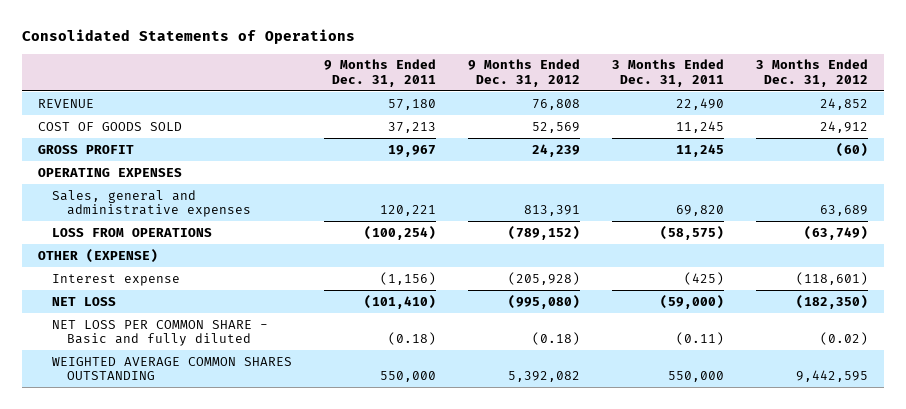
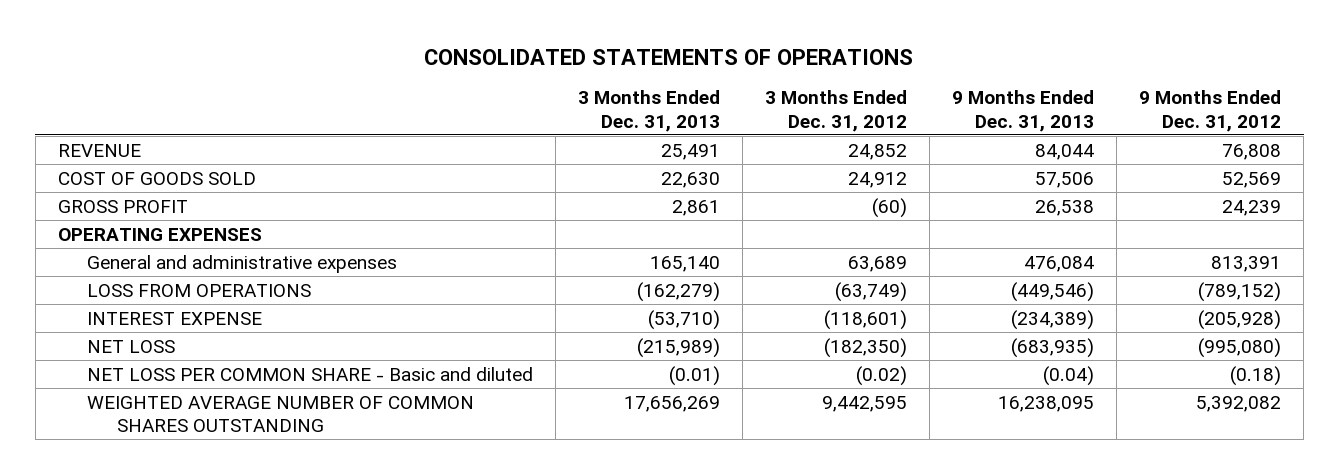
[22,29,356,45] Consolidated Statements of Operations -> [424,48,914,65] CONSOLIDATED STATEMENTS OF OPERATIONS
[324,59,437,87] 9 Months Ended Dec. 31, 2011 -> none
[612,59,725,87] 3 Months Ended Dec. 31, 2011 -> none
none -> [578,90,721,132] 3 Months Ended Dec. 31, 2013
none -> [952,90,1095,132] 9 Months Ended Dec. 31, 2013
[52,189,251,218] Sales, general and administrative expenses -> [87,254,398,273] General and administrative expenses
[38,248,159,263] OTHER (EXPENSE) -> none
[52,273,181,286] Interest expense -> [87,311,263,325] INTEREST EXPENSE
[52,319,269,347] NET LOSS PER COMMON SHARE - Basic and fully diluted -> [87,366,534,381] NET LOSS PER COMMON SHARE - Basic and diluted
[52,356,293,381] WEIGHTED AVERAGE COMMON SHARES OUTSTANDING -> [87,395,475,432] WEIGHTED AVERAGE NUMBER OF COMMON SHARES OUTSTANDING

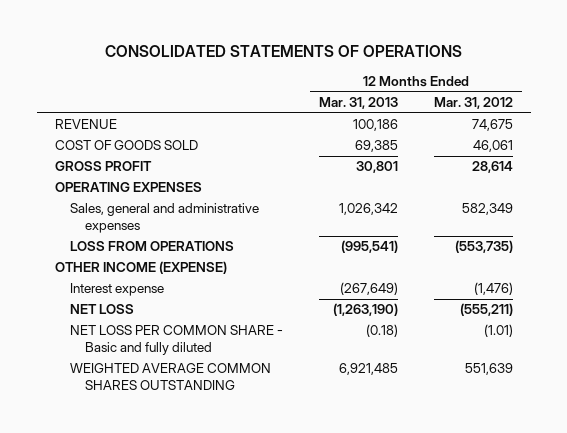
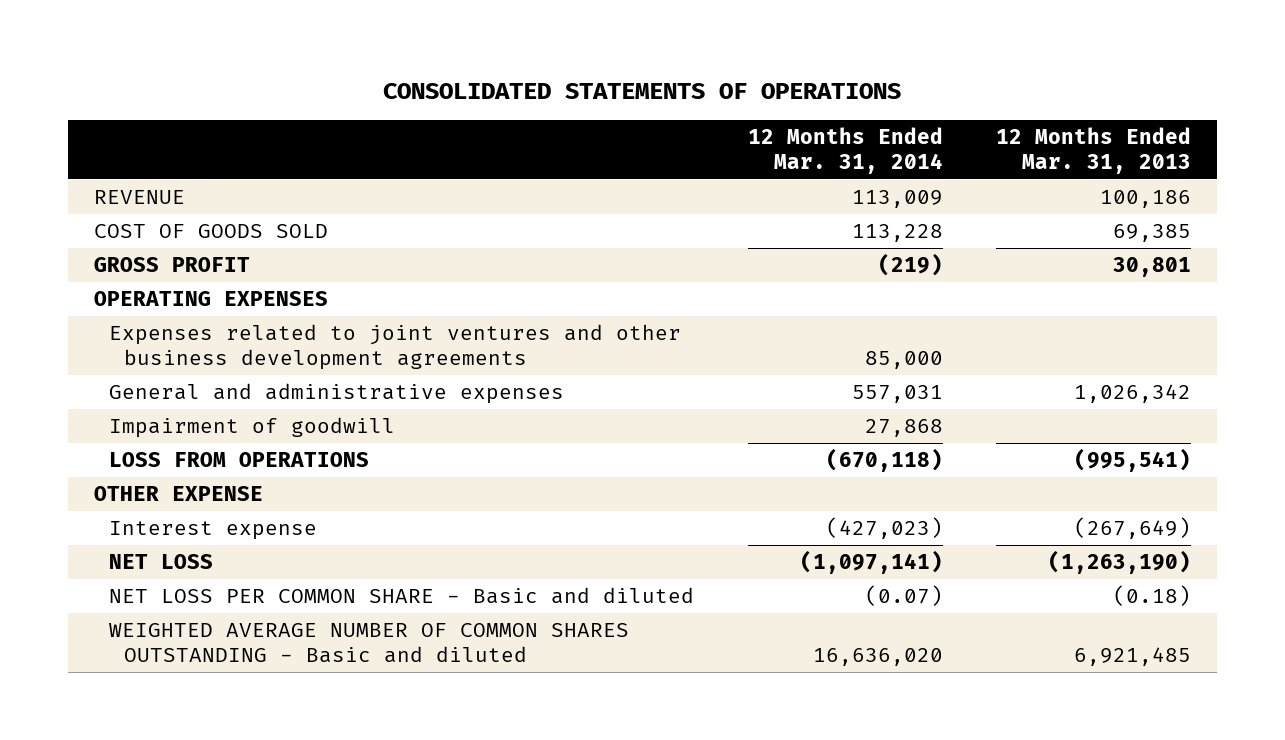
[433,97,513,110] Mar. 31, 2012 -> none
none -> [747,126,943,174] 12 Months Ended Mar. 31, 2014
none -> [109,324,682,371] Expenses related to joint ventures and other business development agreements
[70,203,260,233] Sales, general and administrative expenses -> [109,383,565,405] General and administrative expenses
none -> [109,417,396,439] Impairment of goodwill
[54,261,227,275] OTHER INCOME (EXPENSE) -> [94,486,264,502] OTHER EXPENSE
[70,325,284,355] NET LOSS PER COMMON SHARE - Basic and fully diluted -> [109,587,695,605] NET LOSS PER COMMON SHARE - Basic and diluted
[70,363,272,390] WEIGHTED AVERAGE COMMON SHARES OUTSTANDING -> [109,623,630,664] WEIGHTED AVERAGE NUMBER OF COMMON SHARES OUTSTANDING - Basic and diluted

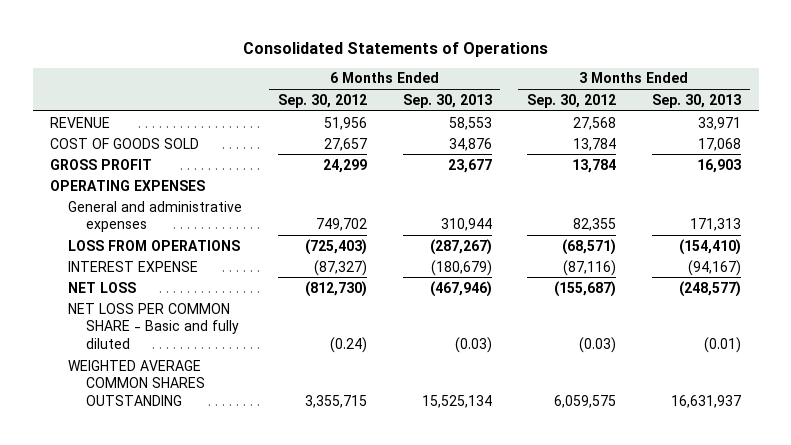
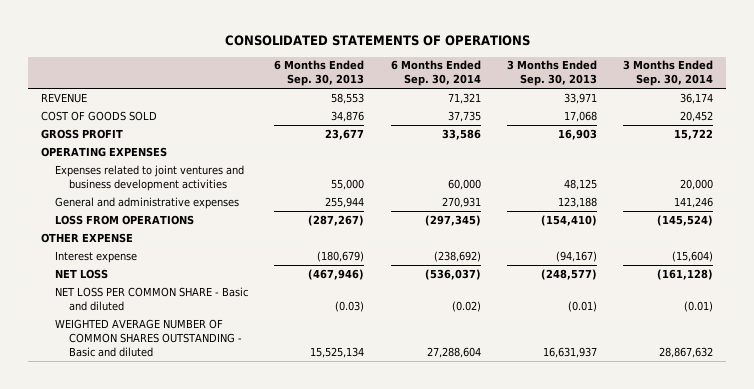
[242,42,548,58] Consolidated Statements of Operations -> [225,35,531,47] CONSOLIDATED STATEMENTS OF OPERATIONS
[277,93,367,108] Sep. 30, 2012 -> none
[527,93,617,108] Sep. 30, 2012 -> none
none -> [390,60,481,87] 6 Months Ended Sep. 30, 2014
none -> [623,60,714,87] 3 Months Ended Sep. 30, 2014
none -> [54,164,244,191] Expenses related to joint ventures and business development activities
[440,218,492,232] 310,944 -> [325,196,365,208] 255,944
[689,218,741,232] 171,313 -> [557,196,597,208] 123,188
none -> [41,232,134,243] OTHER EXPENSE
[68,260,199,272] INTEREST EXPENSE -> [54,250,137,263] Interest expense
[68,302,240,349] NET LOSS PER COMMON SHARE - Basic and fully diluted -> [54,286,248,311] NET LOSS PER COMMON SHARE - Basic and diluted
[68,359,206,406] WEIGHTED AVERAGE COMMON SHARES OUTSTANDING -> [54,318,242,357] WEIGHTED AVERAGE NUMBER OF COMMON SHARES OUTSTANDING - Basic and diluted

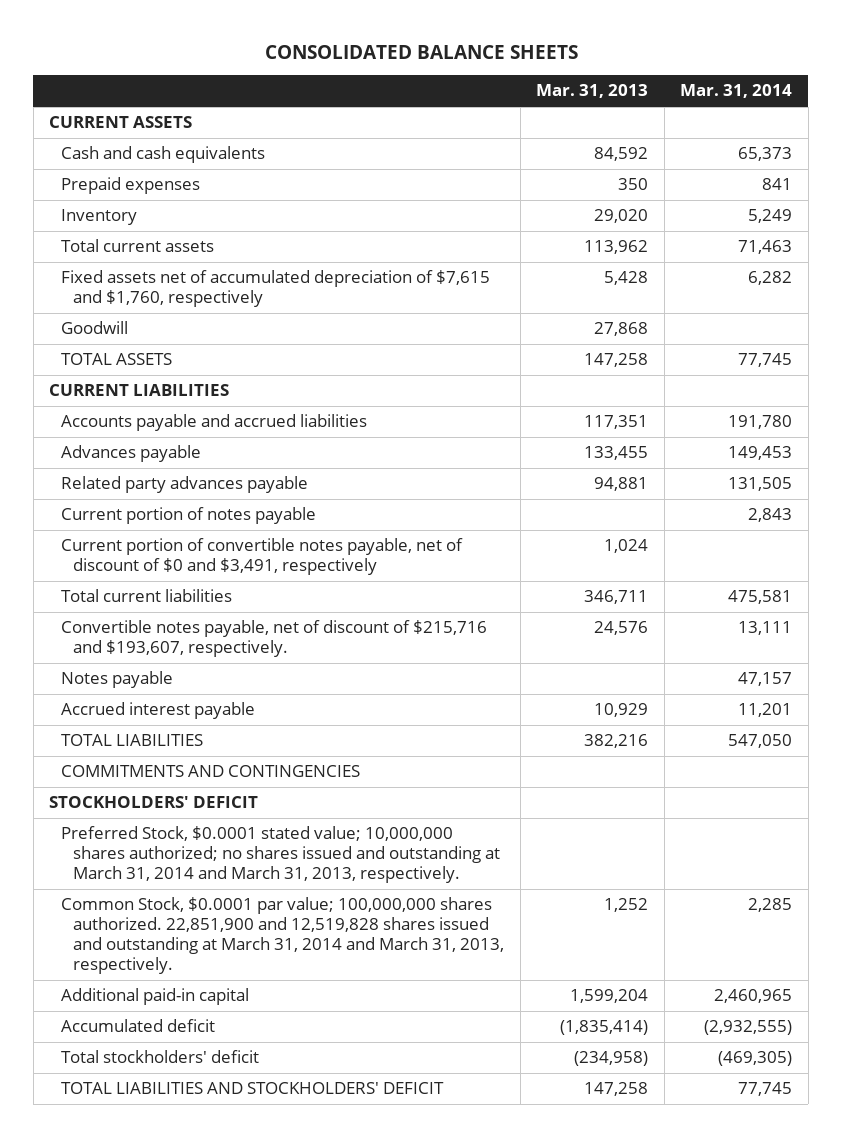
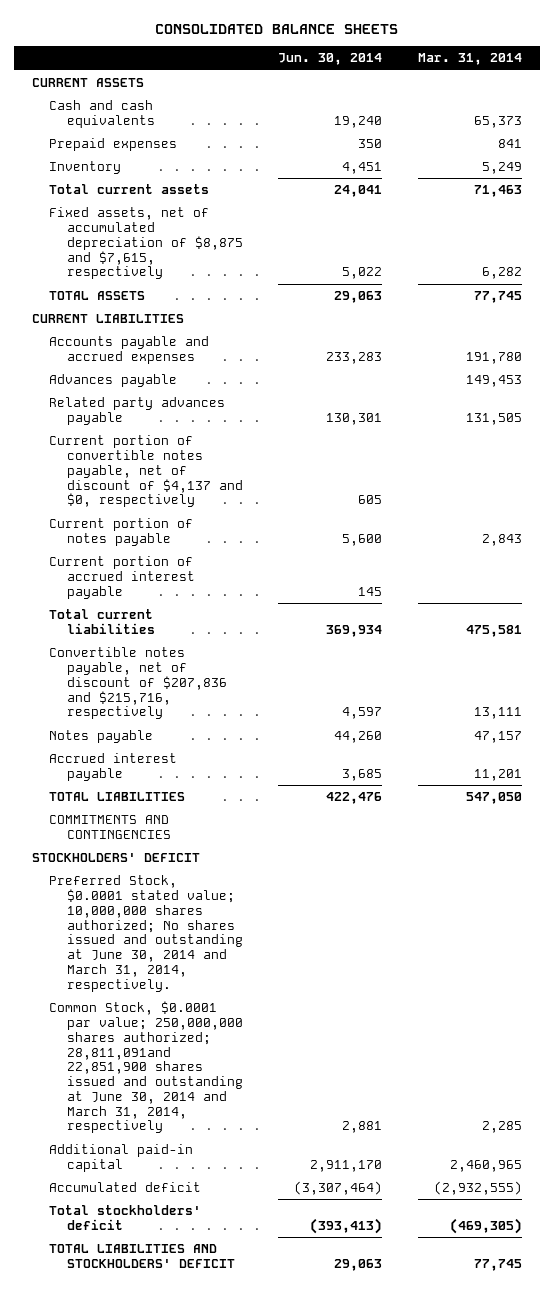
[536,84,649,99] Mar. 31, 2013 -> none
none -> [278,53,383,66] Jun. 30, 2014
[61,321,129,335] Goodwill -> none
[61,270,491,308] Fixed assets net of accumulated depreciation of $7,615 and $1,760, respectively -> [49,207,243,280] Fixed assets, net of accumulated depreciation of $8,875 and $7,615, respectively
[61,414,368,432] Accounts payable and accrued liabilities -> [49,336,210,364] Accounts payable and accrued expenses
none -> [49,435,243,508] Current portion of convertible notes payable, net of discount of $4,137 and $0, respectively
[61,538,464,576] Current portion of convertible notes payable, net of discount of $0 and $3,491, respectively -> none
none -> [49,556,195,599] Current portion of accrued interest payable
[61,620,488,658] Convertible notes payable, net of discount of $215,716 and $193,607, respectively. -> [49,647,227,720] Convertible notes payable, net of discount of $207,836 and $215,716, respectively
[61,826,501,884] Preferred Stock, $0.0001 stated value; 10,000,000 shares authorized; no shares issued and outstanding at March 31, 2014 and March 31, 2013, respectively. -> [49,875,243,992] Preferred Stock, $0.0001 stated value; 10,000,000 shares authorized; No shares issued and outstanding at June 30, 2014 and March 31, 2014, respectively.
[61,897,505,975] Common Stock, $0.0001 par value; 100,000,000 shares authorized. 22,851,900 and 12,519,828 shares issued and outstanding at March 31, 2014 and March 31, 2013, respectively. -> [49,1001,243,1134] Common Stock, $0.0001 par value; 250,000,000 shares authorized; 28,811,091and 22,851,900 shares issued and outstanding at June 30, 2014 and March 31, 2014, respectively

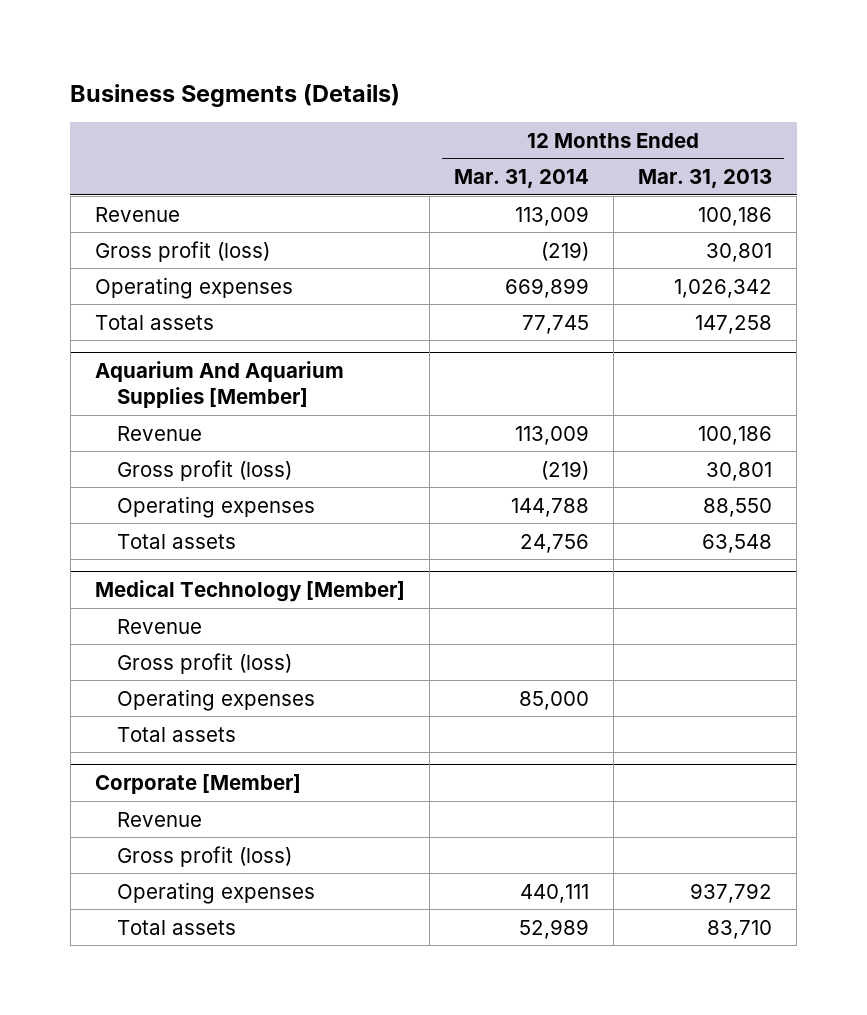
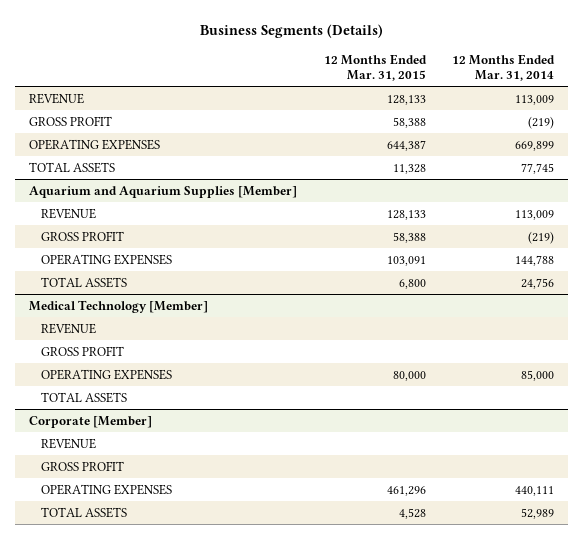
[638,169,773,189] Mar. 31, 2013 -> none
none -> [323,53,427,81] 12 Months Ended Mar. 31, 2015
[94,206,180,222] Revenue -> [28,92,84,104] REVENUE
[94,240,270,262] Gross profit (loss) -> [28,115,112,126] GROSS PROFIT
[94,276,293,299] Operating expenses -> [28,138,160,150] OPERATING EXPENSES
[94,314,214,330] Total assets -> [28,161,115,173] TOTAL ASSETS
[94,361,344,409] Aquarium And Aquarium Supplies [Member] -> [28,185,297,198] Aquarium and Aquarium Supplies [Member]
[117,425,203,441] Revenue -> [41,207,97,219] REVENUE
[117,459,293,481] Gross profit (loss) -> [41,230,125,241] GROSS PROFIT
[117,495,316,518] Operating expenses -> [41,253,173,265] OPERATING EXPENSES
[117,533,237,549] Total assets -> [41,276,128,288] TOTAL ASSETS
[117,618,203,634] Revenue -> [41,322,97,334] REVENUE
[117,652,293,674] Gross profit (loss) -> [41,345,125,356] GROSS PROFIT
[117,688,316,711] Operating expenses -> [41,368,173,380] OPERATING EXPENSES
[117,726,237,742] Total assets -> [41,391,128,403] TOTAL ASSETS
[117,811,203,827] Revenue -> [41,437,97,449] REVENUE
[117,845,293,867] Gross profit (loss) -> [41,460,125,471] GROSS PROFIT
[117,881,316,904] Operating expenses -> [41,483,173,495] OPERATING EXPENSES
[117,919,237,935] Total assets -> [41,506,128,518] TOTAL ASSETS

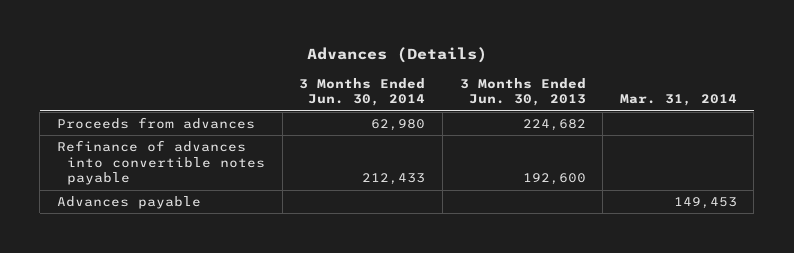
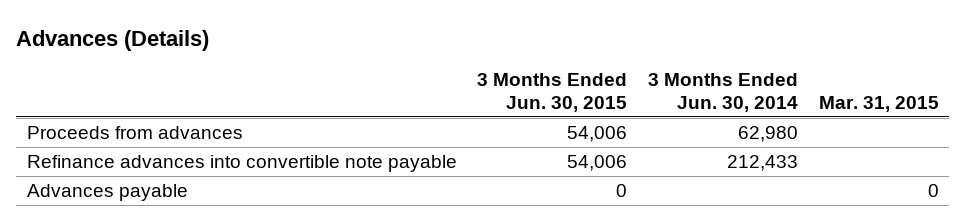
[459,77,586,107] 3 Months Ended Jun. 30, 2013 -> none
[619,94,737,107] Mar. 31, 2014 -> none
none -> [477,73,628,113] 3 Months Ended Jun. 30, 2015
none -> [818,96,939,113] Mar. 31, 2015
[56,139,266,186] Refinance of advances into convertible notes payable -> [26,155,457,173] Refinance advances into convertible note payable

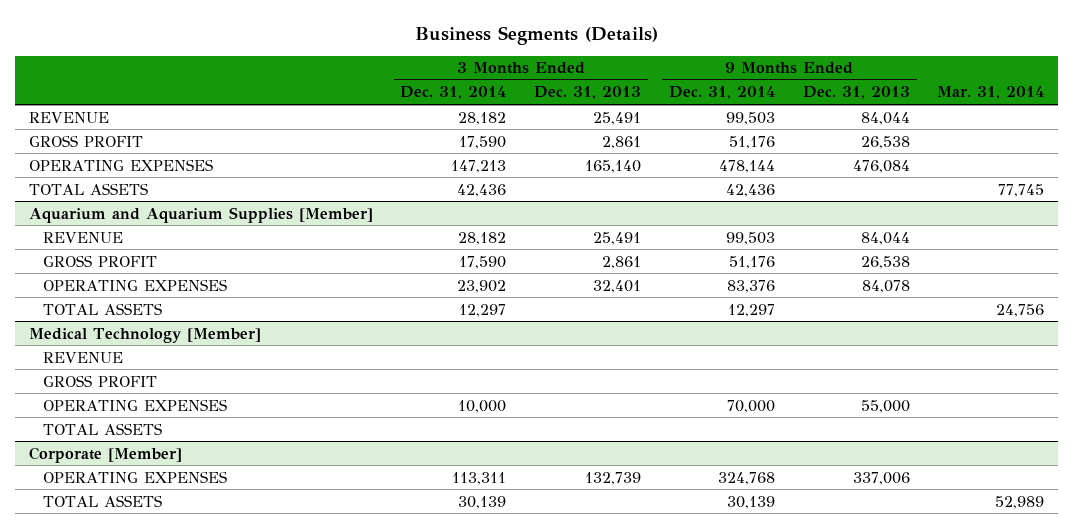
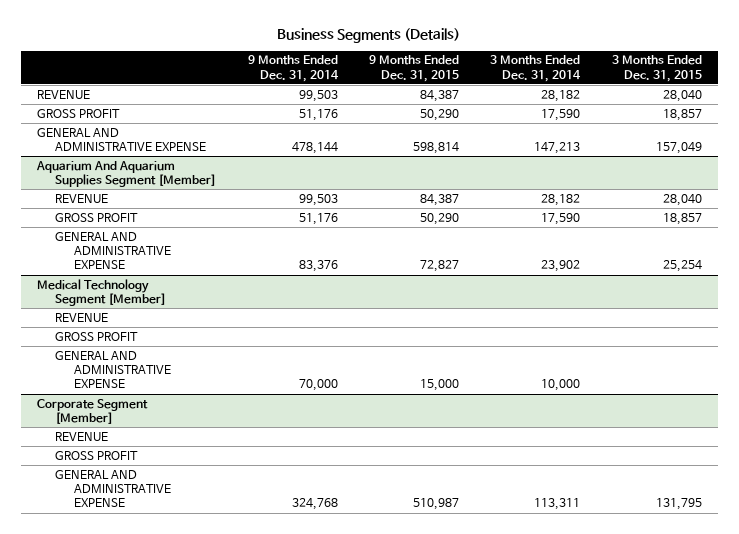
[534,86,642,100] Dec. 31, 2013 -> none
[802,86,910,100] Dec. 31, 2013 -> none
[937,86,1045,100] Mar. 31, 2014 -> none
none -> [369,55,460,82] 9 Months Ended Dec. 31, 2015
none -> [611,55,702,82] 3 Months Ended Dec. 31, 2015
[28,182,148,195] TOTAL ASSETS -> none
[28,158,213,171] OPERATING EXPENSES -> [36,127,207,151] GENERAL AND ADMINISTRATIVE EXPENSE
[28,206,373,223] Aquarium and Aquarium Supplies [Member] -> [35,160,217,187] Aquarium And Aquarium Supplies Segment [Member]
[43,302,163,315] TOTAL ASSETS -> none
[43,278,228,291] OPERATING EXPENSES -> [55,231,171,270] GENERAL AND ADMINISTRATIVE EXPENSE
[28,327,261,343] Medical Technology [Member] -> [36,278,167,306] Medical Technology Segment [Member]
[43,422,163,435] TOTAL ASSETS -> none
[43,494,163,507] TOTAL ASSETS -> none
[43,398,228,411] OPERATING EXPENSES -> [55,350,171,389] GENERAL AND ADMINISTRATIVE EXPENSE
[28,446,182,463] Corporate [Member] -> [36,398,148,424] Corporate Segment [Member]
none -> [55,431,109,441] REVENUE
none -> [55,450,139,460] GROSS PROFIT
[43,470,228,483] OPERATING EXPENSES -> [55,469,171,508] GENERAL AND ADMINISTRATIVE EXPENSE

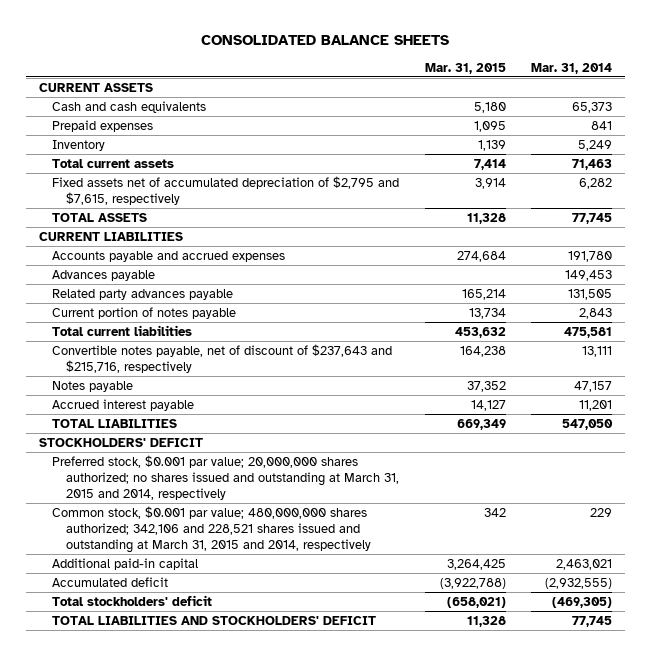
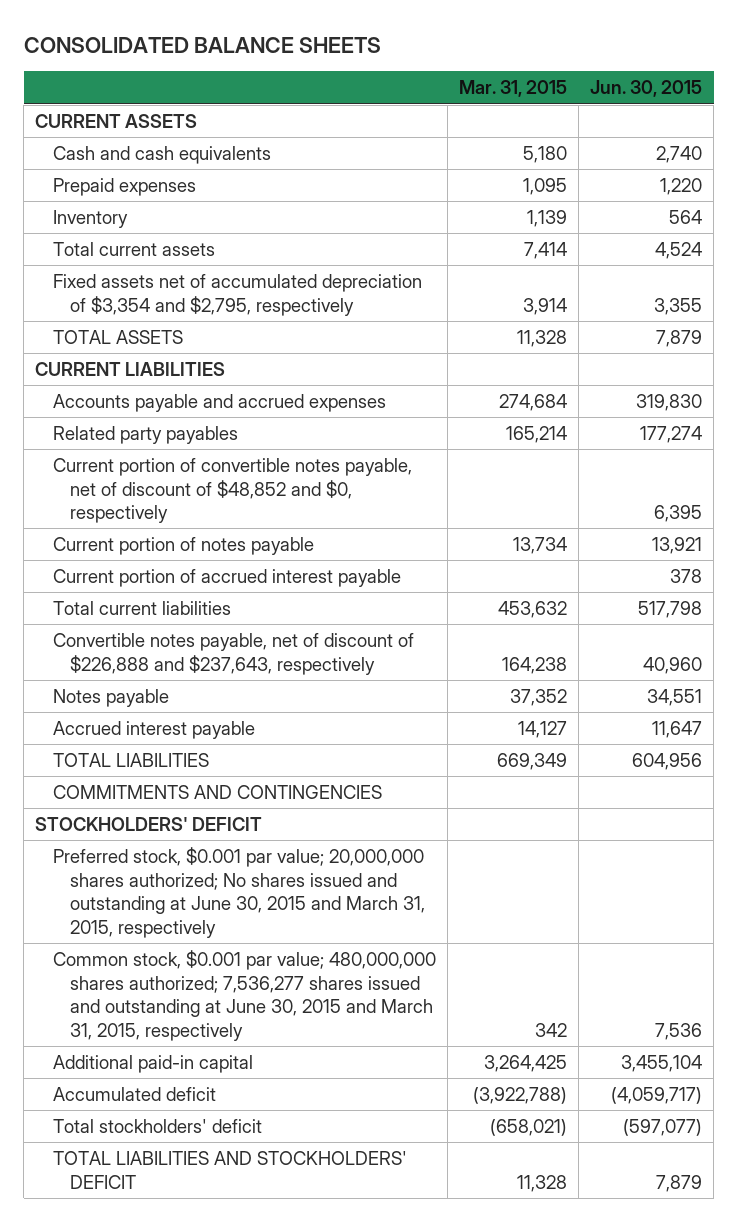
[531,62,613,74] Mar. 31, 2014 -> none
none -> [590,80,703,98] Jun. 30, 2015
[52,175,400,205] Fixed assets net of accumulated depreciation of $2,795 and $7,615, respectively -> [52,273,422,316] Fixed assets net of accumulated depreciation of $3,354 and $2,795, respectively
[52,269,156,281] Advances payable -> none
[52,288,234,300] Related party advances payable -> [52,425,238,444] Related party payables
none -> [52,457,412,524] Current portion of convertible notes payable, net of discount of $48,852 and $0, respectively
none -> [52,568,401,587] Current portion of accrued interest payable
[52,343,393,373] Convertible notes payable, net of discount of $237,643 and $215,716, respectively -> [52,632,414,675] Convertible notes payable, net of discount of $226,888 and $237,643, respectively
none -> [52,784,382,799] COMMITMENTS AND CONTINGENCIES
[52,454,400,500] Preferred stock, $0.001 par value; 20,000,000 shares authorized; no shares issued and outstanding at March 31, 2015 and 2014, respectively -> [52,846,426,938] Preferred stock, $0.001 par value; 20,000,000 shares authorized; No shares issued and outstanding at June 30, 2015 and March 31, 2015, respectively
[52,505,372,553] Common stock, $0.001 par value; 480,000,000 shares authorized; 342,106 and 228,521 shares issued and outstanding at March 31, 2015 and 2014, respectively -> [52,949,436,1041] Common stock, $0.001 par value; 480,000,000 shares authorized; 7,536,277 shares issued and outstanding at June 30, 2015 and March 31, 2015, respectively

